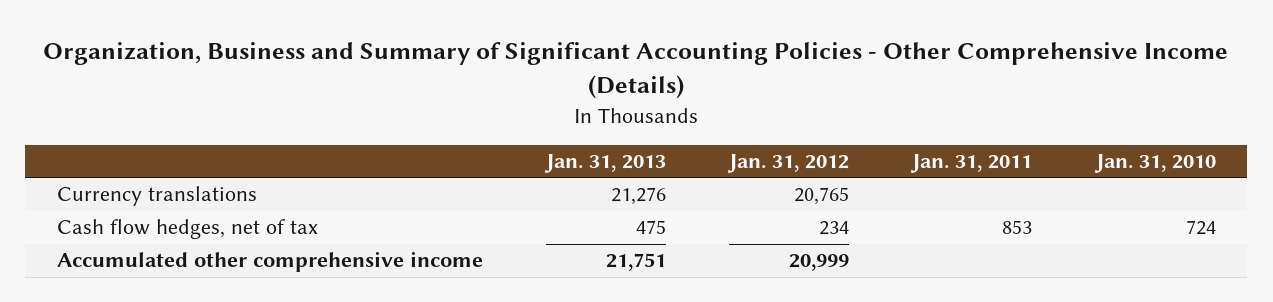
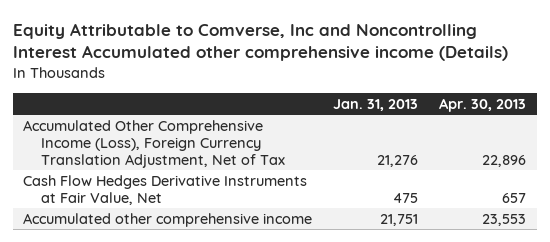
[43,42,1229,100] Organization, Business and Summary of Significant Accounting Policies - Other Comprehensive Income (Details) -> [12,22,508,62] Equity Attributable to Comverse, Inc and Noncontrolling Interest Accumulated other comprehensive income (Details)
[727,154,850,174] Jan. 31, 2012 -> none
[910,154,1033,174] Jan. 31, 2011 -> none
[1093,154,1216,174] Jan. 31, 2010 -> none
none -> [439,97,527,112] Apr. 30, 2013
[56,186,257,207] Currency translations -> [23,119,285,168] Accumulated Other Comprehensive Income (Loss), Foreign Currency Translation Adjustment, Net of Tax
[56,219,318,240] Cash flow hedges, net of tax -> [23,174,308,205] Cash Flow Hedges Derivative Instruments at Fair Value, Net

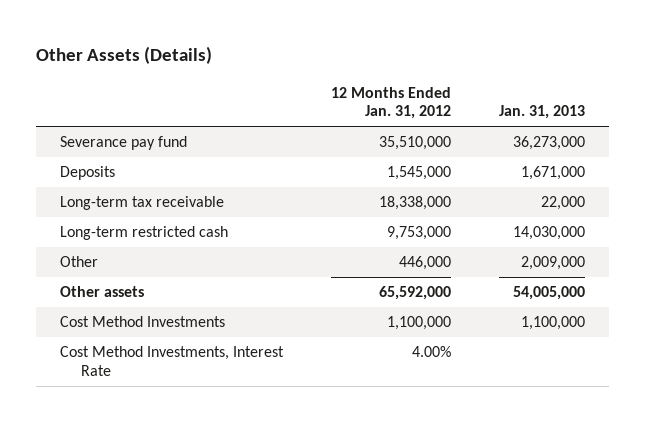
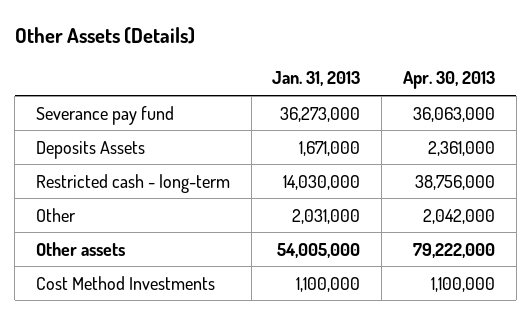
[331,86,452,120] 12 Months Ended Jan. 31, 2012 -> none
none -> [402,71,495,90] Apr. 30, 2013
[60,196,225,211] Long-term tax receivable -> none
[60,166,116,181] Deposits -> [35,140,145,159] Deposits Assets
[60,226,229,241] Long-term restricted cash -> [35,173,230,193] Restricted cash - long-term
[521,256,586,271] 2,009,000 -> [292,208,361,224] 2,031,000
[60,346,285,376] Cost Method Investments, Interest Rate -> none

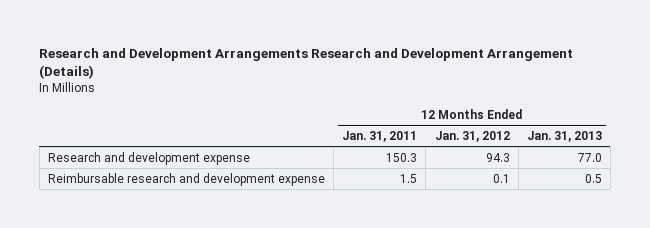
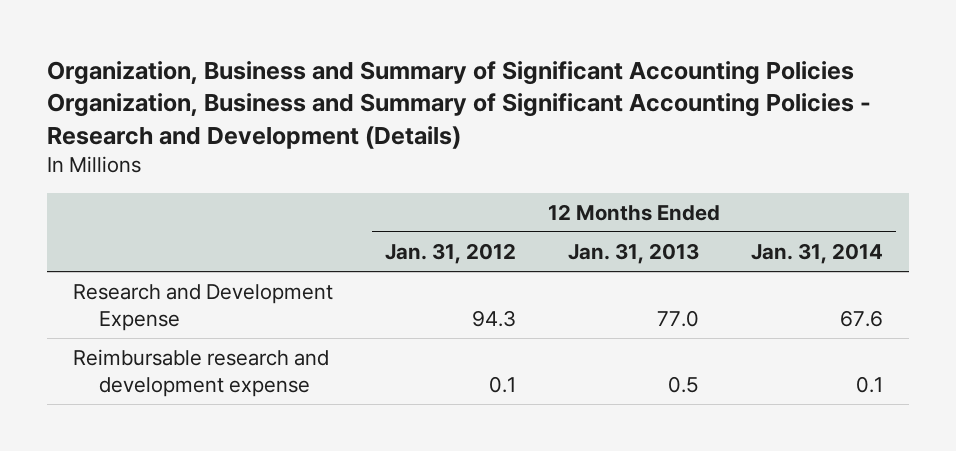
[39,47,574,80] Research and Development Arrangements Research and Development Arrangement (Details) -> [46,61,871,149] Organization, Business and Summary of Significant Accounting Policies Organization, Business and Summary of Significant Accounting Policies - Research and Development (Details)
[342,130,418,142] Jan. 31, 2011 -> none
none -> [751,242,884,264] Jan. 31, 2014
[48,151,251,165] Research and development expense -> [72,284,333,331] Research and Development Expense

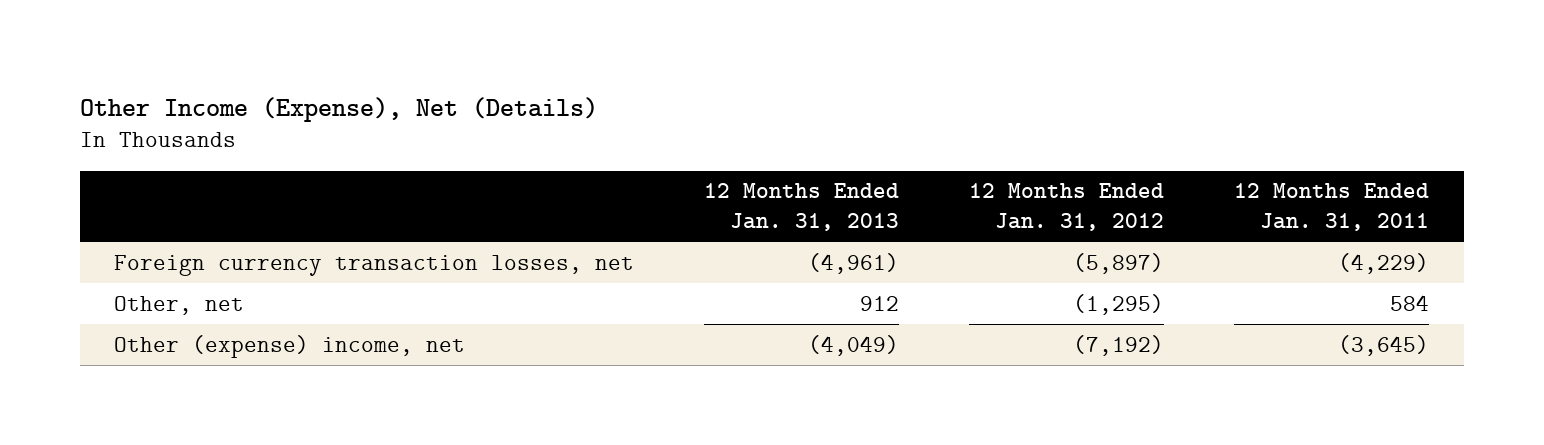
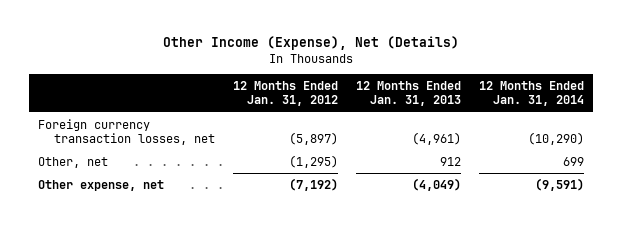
[1234,183,1430,231] 12 Months Ended Jan. 31, 2011 -> none
none -> [478,80,584,107] 12 Months Ended Jan. 31, 2014
[114,334,466,358] Other (expense) income, net -> [38,179,165,191] Other expense, net

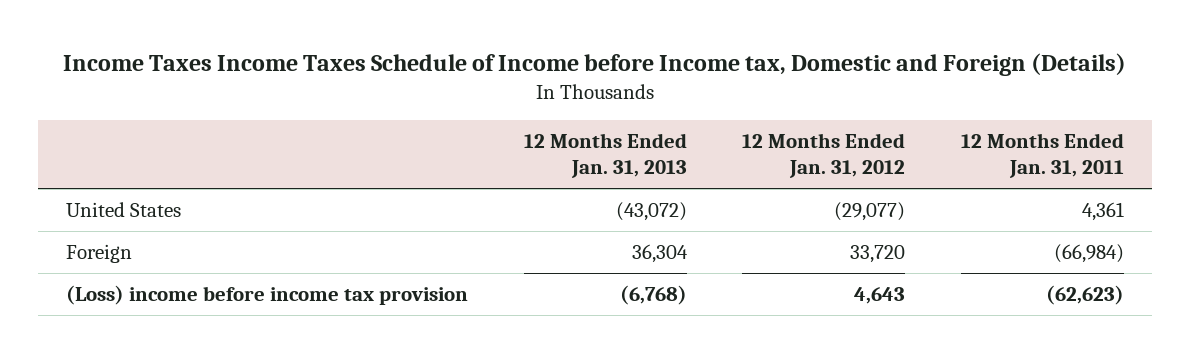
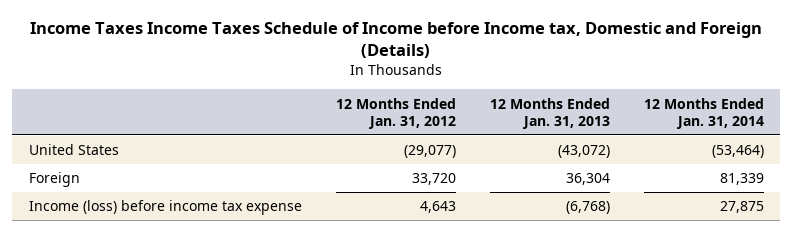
[961,132,1125,179] 12 Months Ended Jan. 31, 2011 -> none
none -> [643,97,764,129] 12 Months Ended Jan. 31, 2014
[66,285,469,306] (Loss) income before income tax provision -> [28,200,302,216] Income (loss) before income tax expense

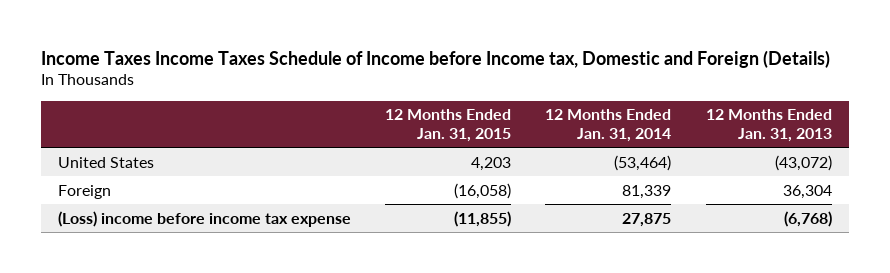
[335,97,456,129] 12 Months Ended Jan. 31, 2012 -> none
none -> [385,109,512,142] 12 Months Ended Jan. 31, 2015
[28,200,302,216] Income (loss) before income tax expense -> [57,210,351,227] (Loss) income before income tax expense

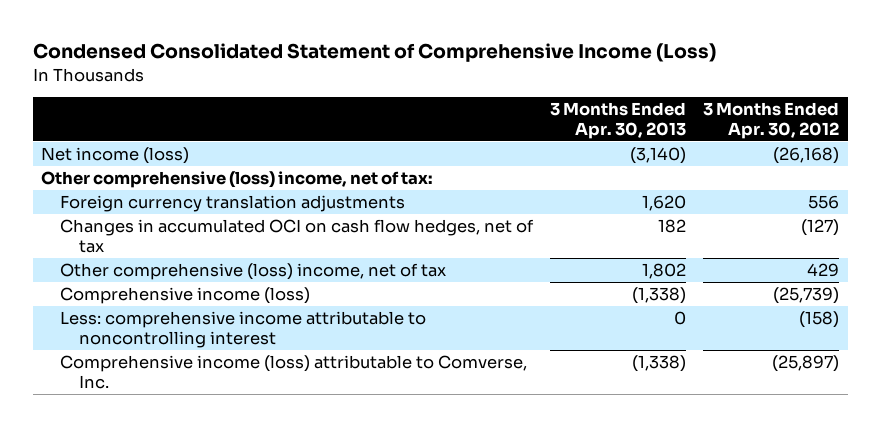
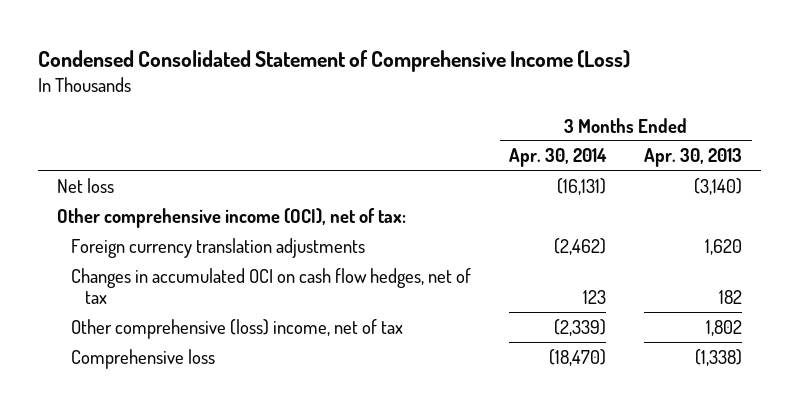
[703,102,840,139] 3 Months Ended Apr. 30, 2012 -> none
none -> [509,148,608,168] Apr. 30, 2014
[41,147,190,165] Net income (loss) -> [57,177,115,193] Net loss
[41,171,434,189] Other comprehensive (loss) income, net of tax: -> [57,207,407,228] Other comprehensive income (OCI), net of tax:
[60,311,427,348] Less: comprehensive income attributable to noncontrolling interest -> none
[60,355,528,389] Comprehensive income (loss) attributable to Comverse, Inc. -> none
[60,287,311,305] Comprehensive income (loss) -> [71,348,216,369] Comprehensive loss

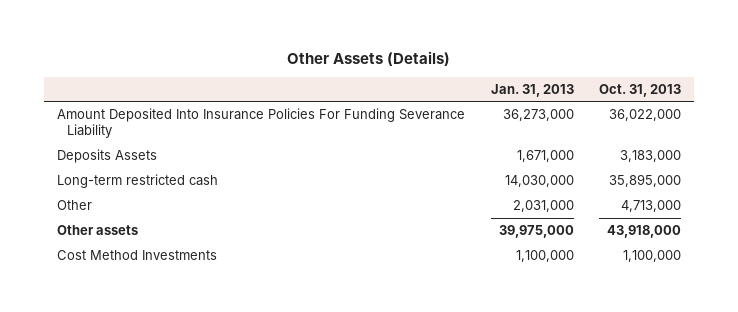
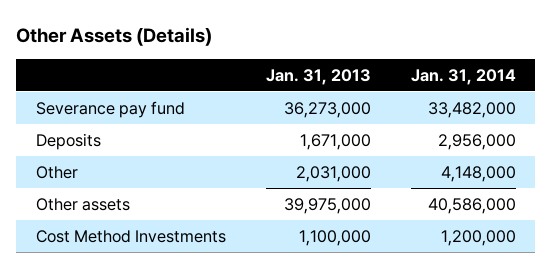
[599,83,682,97] Oct. 31, 2013 -> none
none -> [410,68,516,85] Jan. 31, 2014
[56,174,218,189] Long-term restricted cash -> none
[56,108,465,139] Amount Deposited Into Insurance Policies For Funding Severance Liability -> [36,100,186,118] Severance pay fund
[56,149,157,164] Deposits Assets -> [36,132,102,150] Deposits

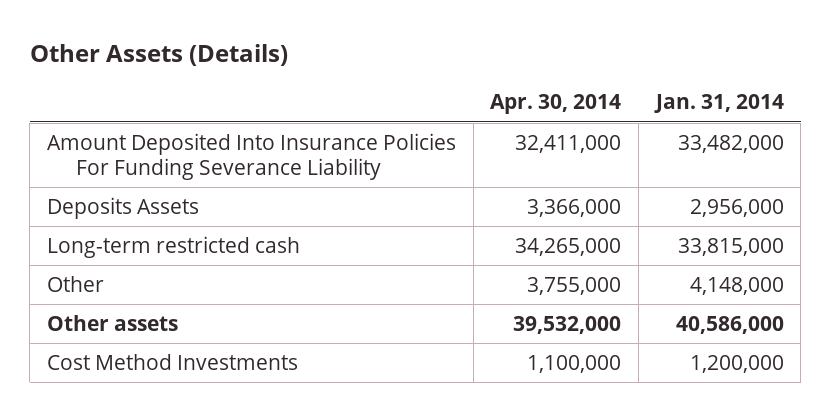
[265,68,371,85] Jan. 31, 2013 -> none
none -> [490,94,622,115] Apr. 30, 2014
[36,100,186,118] Severance pay fund -> [46,132,456,181] Amount Deposited Into Insurance Policies For Funding Severance Liability
[36,132,102,150] Deposits -> [46,196,199,219] Deposits Assets
none -> [46,235,300,258] Long-term restricted cash

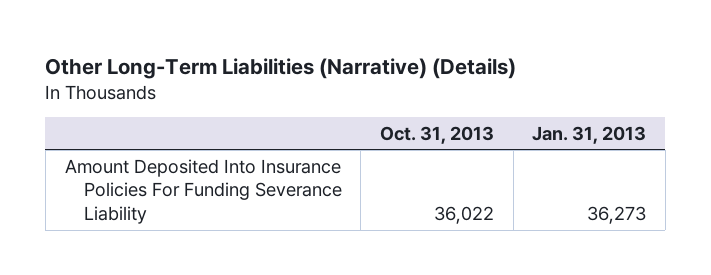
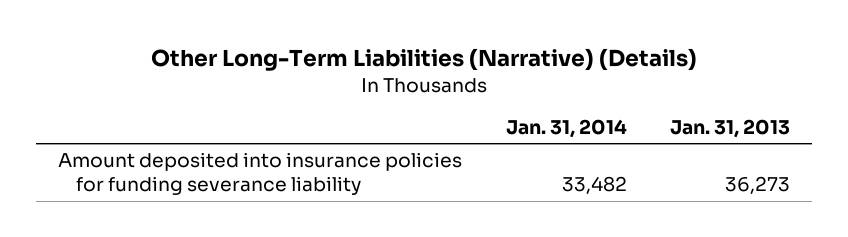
[379,125,494,144] Oct. 31, 2013 -> none
none -> [505,119,627,139] Jan. 31, 2014
[64,158,342,225] Amount Deposited Into Insurance Policies For Funding Severance Liability -> [58,152,463,196] Amount deposited into insurance policies for funding severance liability

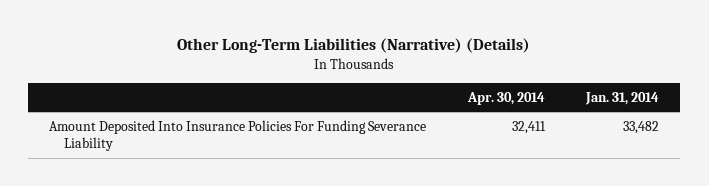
[670,119,791,139] Jan. 31, 2013 -> none
none -> [466,92,545,106] Apr. 30, 2014
[58,152,463,196] Amount deposited into insurance policies for funding severance liability -> [49,119,427,152] Amount Deposited Into Insurance Policies For Funding Severance Liability

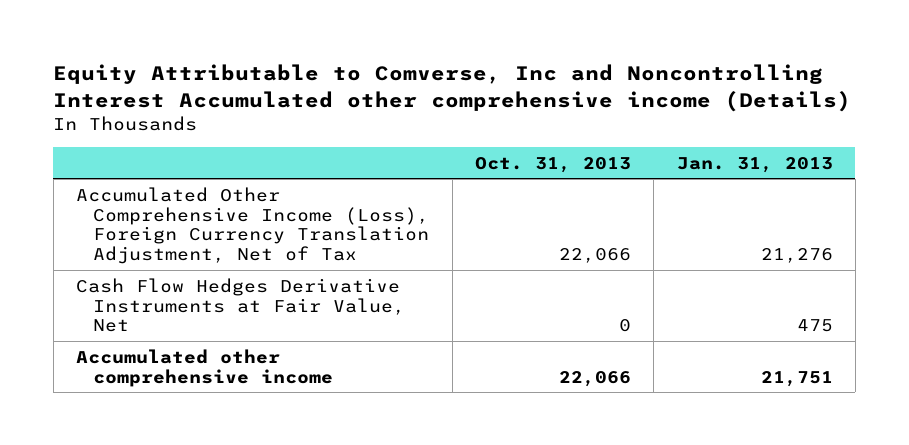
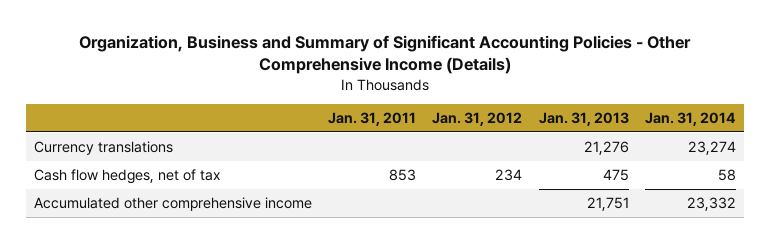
[53,63,852,112] Equity Attributable to Comverse, Inc and Noncontrolling Interest Accumulated other comprehensive income (Details) -> [78,34,691,75] Organization, Business and Summary of Significant Accounting Policies - Other Comprehensive Income (Details)
[474,156,631,173] Oct. 31, 2013 -> none
none -> [328,111,417,126] Jan. 31, 2011
none -> [432,111,523,126] Jan. 31, 2012
none -> [644,111,736,126] Jan. 31, 2014
[76,186,430,265] Accumulated Other Comprehensive Income (Loss), Foreign Currency Translation Adjustment, Net of Tax -> [33,141,173,156] Currency translations
[76,277,406,333] Cash Flow Hedges Derivative Instruments at Fair Value, Net -> [33,169,220,185] Cash flow hedges, net of tax

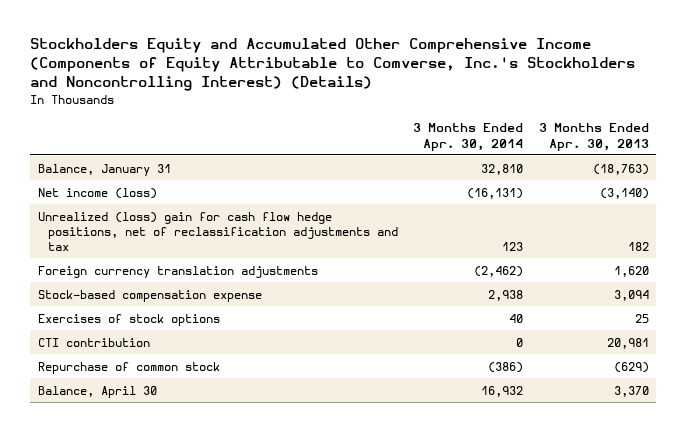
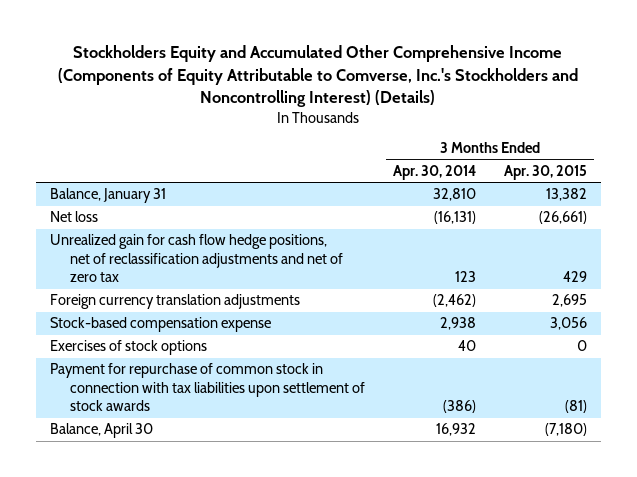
[538,123,649,151] 3 Months Ended Apr. 30, 2013 -> none
none -> [504,164,588,180] Apr. 30, 2015
[38,187,158,199] Net income (loss) -> [49,211,98,223] Net loss
[38,211,398,251] Unrealized (loss) gain for cash flow hedge positions, net of reclassification adjustments and tax -> [49,234,343,283] Unrealized gain for cash flow hedge positions, net of reclassification adjustments and net of zero tax
[38,337,151,347] CTI contribution -> none
[38,361,221,374] Repurchase of common stock -> [49,363,365,412] Payment for repurchase of common stock in connection with tax liabilities upon settlement of stock awards

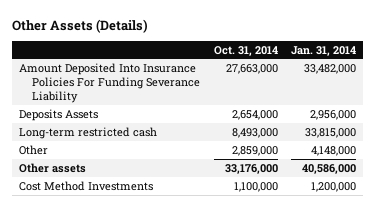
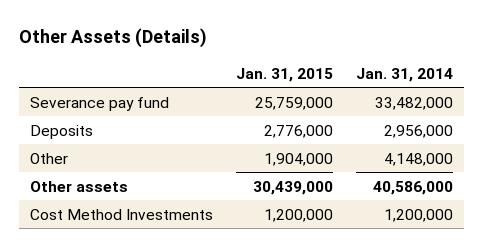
[213,45,278,56] Oct. 31, 2014 -> none
none -> [235,67,333,82] Jan. 31, 2015
[19,126,158,139] Long-term restricted cash -> none
[19,62,201,104] Amount Deposited Into Insurance Policies For Funding Severance Liability -> [30,96,170,111] Severance pay fund
[19,108,99,121] Deposits Assets -> [30,124,94,139] Deposits

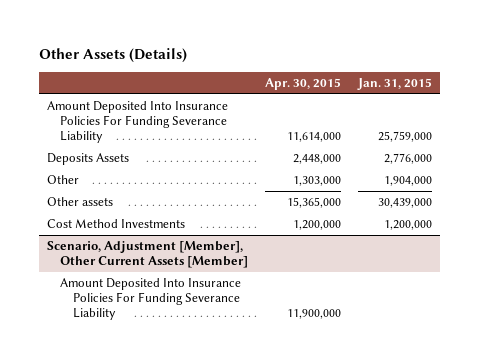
[355,67,453,82] Jan. 31, 2014 -> none
none -> [264,77,341,90] Apr. 30, 2015
[30,96,170,111] Severance pay fund -> [46,101,228,144] Amount Deposited Into Insurance Policies For Funding Severance Liability
[30,124,94,139] Deposits -> [46,153,129,166] Deposits Assets
none -> [46,241,249,269] Scenario, Adjustment [Member], Other Current Assets [Member]
none -> [60,278,242,321] Amount Deposited Into Insurance Policies For Funding Severance Liability

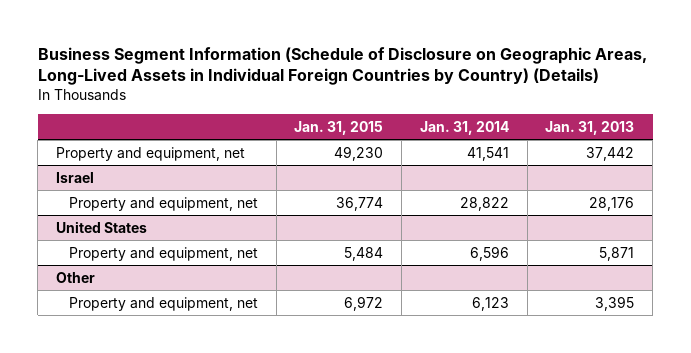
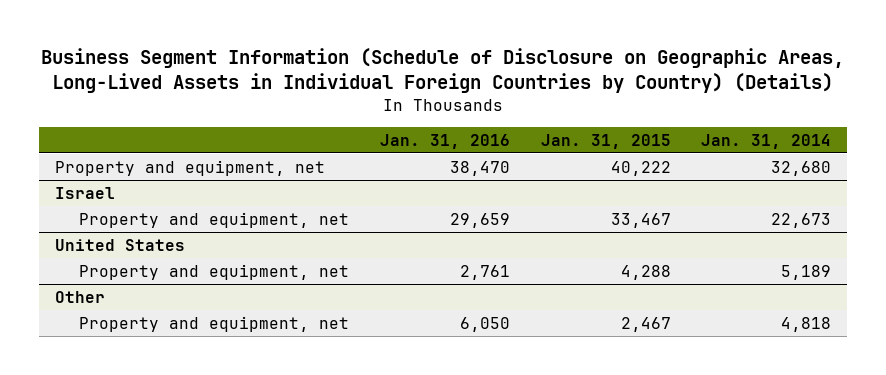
[545,120,635,135] Jan. 31, 2013 -> none
none -> [379,133,510,149] Jan. 31, 2016
[334,145,384,161] 49,230 -> [610,160,671,176] 40,222
[466,146,509,161] 41,541 -> [771,160,832,176] 32,680
[336,196,384,211] 36,774 -> [610,212,671,228] 33,467
[459,196,509,211] 28,822 -> [771,212,832,228] 22,673
[344,246,384,261] 5,484 -> [620,264,671,280] 4,288
[469,245,509,261] 6,596 -> [781,264,832,280] 5,189
[344,295,384,311] 6,972 -> [620,316,671,332] 2,467
[471,296,509,311] 6,123 -> [781,316,832,332] 4,818

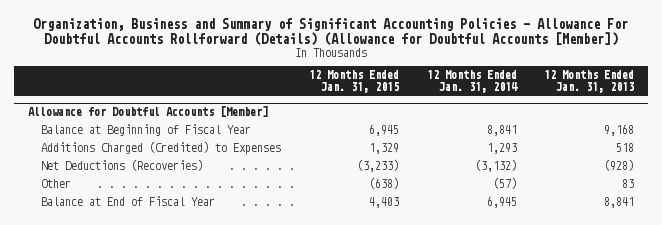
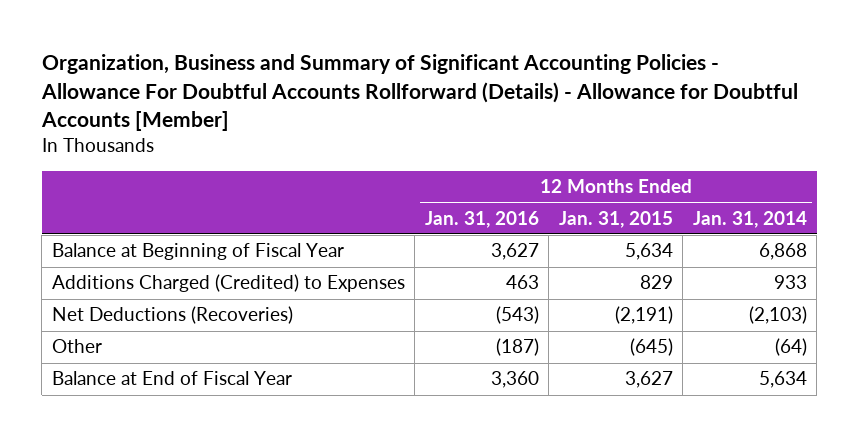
[33,17,629,46] Organization, Business and Summary of Significant Accounting Policies - Allowance For Doubtful Accounts Rollforward (Details) (Allowance for Doubtful Accounts [Member]) -> [40,54,798,132] Organization, Business and Summary of Significant Accounting Policies - Allowance For Doubtful Accounts Rollforward (Details) - Allowance for Doubtful Accounts [Member]
[544,70,635,94] 12 Months Ended Jan. 31, 2013 -> none
none -> [424,210,539,228] Jan. 31, 2016
[27,106,268,118] Allowance for Doubtful Accounts [Member] -> none
[368,124,399,137] 6,945 -> [624,243,673,261] 5,634
[486,125,517,137] 8,841 -> [758,243,807,261] 6,868
[368,143,399,155] 1,329 -> [639,275,673,290] 829
[486,143,517,155] 1,293 -> [773,275,807,290] 933
[356,159,399,173] (3,233) -> [614,306,673,325] (2,191)
[474,159,517,173] (3,132) -> [748,306,807,325] (2,103)
[368,177,399,190] (638) -> [629,338,673,357] (645)
[492,177,517,190] (57) -> [774,338,807,357] (64)
[368,197,399,209] 4,403 -> [624,371,673,389] 3,627
[486,196,517,209] 6,945 -> [758,371,807,389] 5,634

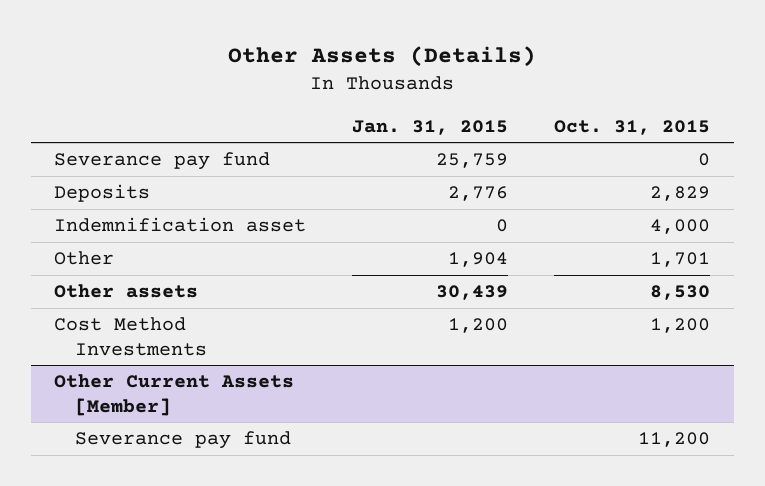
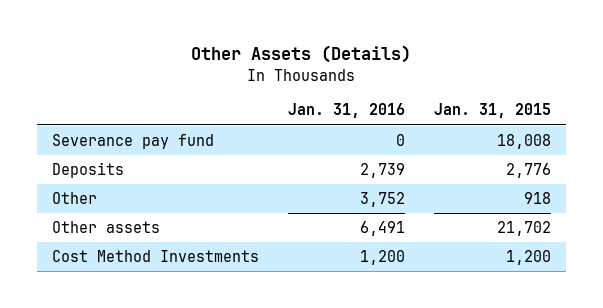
[554,119,711,135] Oct. 31, 2015 -> none
none -> [287,103,405,119] Jan. 31, 2016
[436,153,509,169] 25,759 -> [497,134,552,150] 18,008
[54,217,307,233] Indemnification asset -> none
[448,252,509,268] 1,904 -> [524,192,552,205] 918
[436,285,509,301] 30,439 -> [497,221,552,237] 21,702
[54,374,295,416] Other Current Assets [Member] -> none
[74,431,291,450] Severance pay fund -> none

